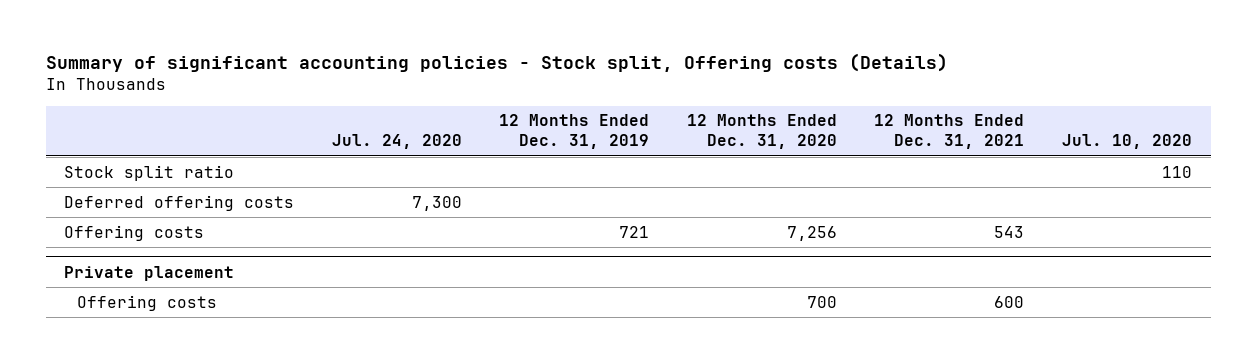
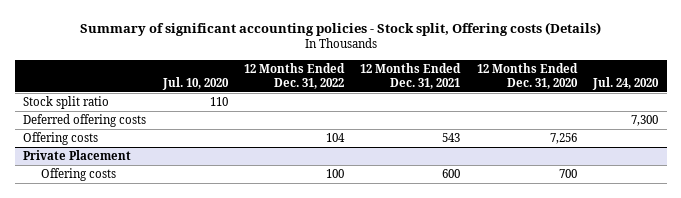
[499,114,650,150] 12 Months Ended Dec. 31, 2019 -> none
none -> [244,62,346,89] 12 Months Ended Dec. 31, 2022
[64,265,235,281] Private placement -> [23,150,132,161] Private Placement

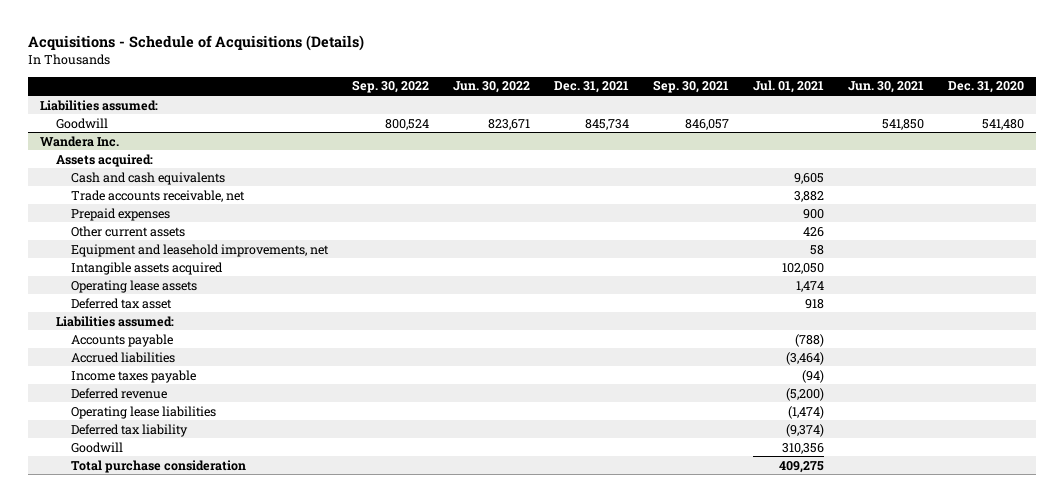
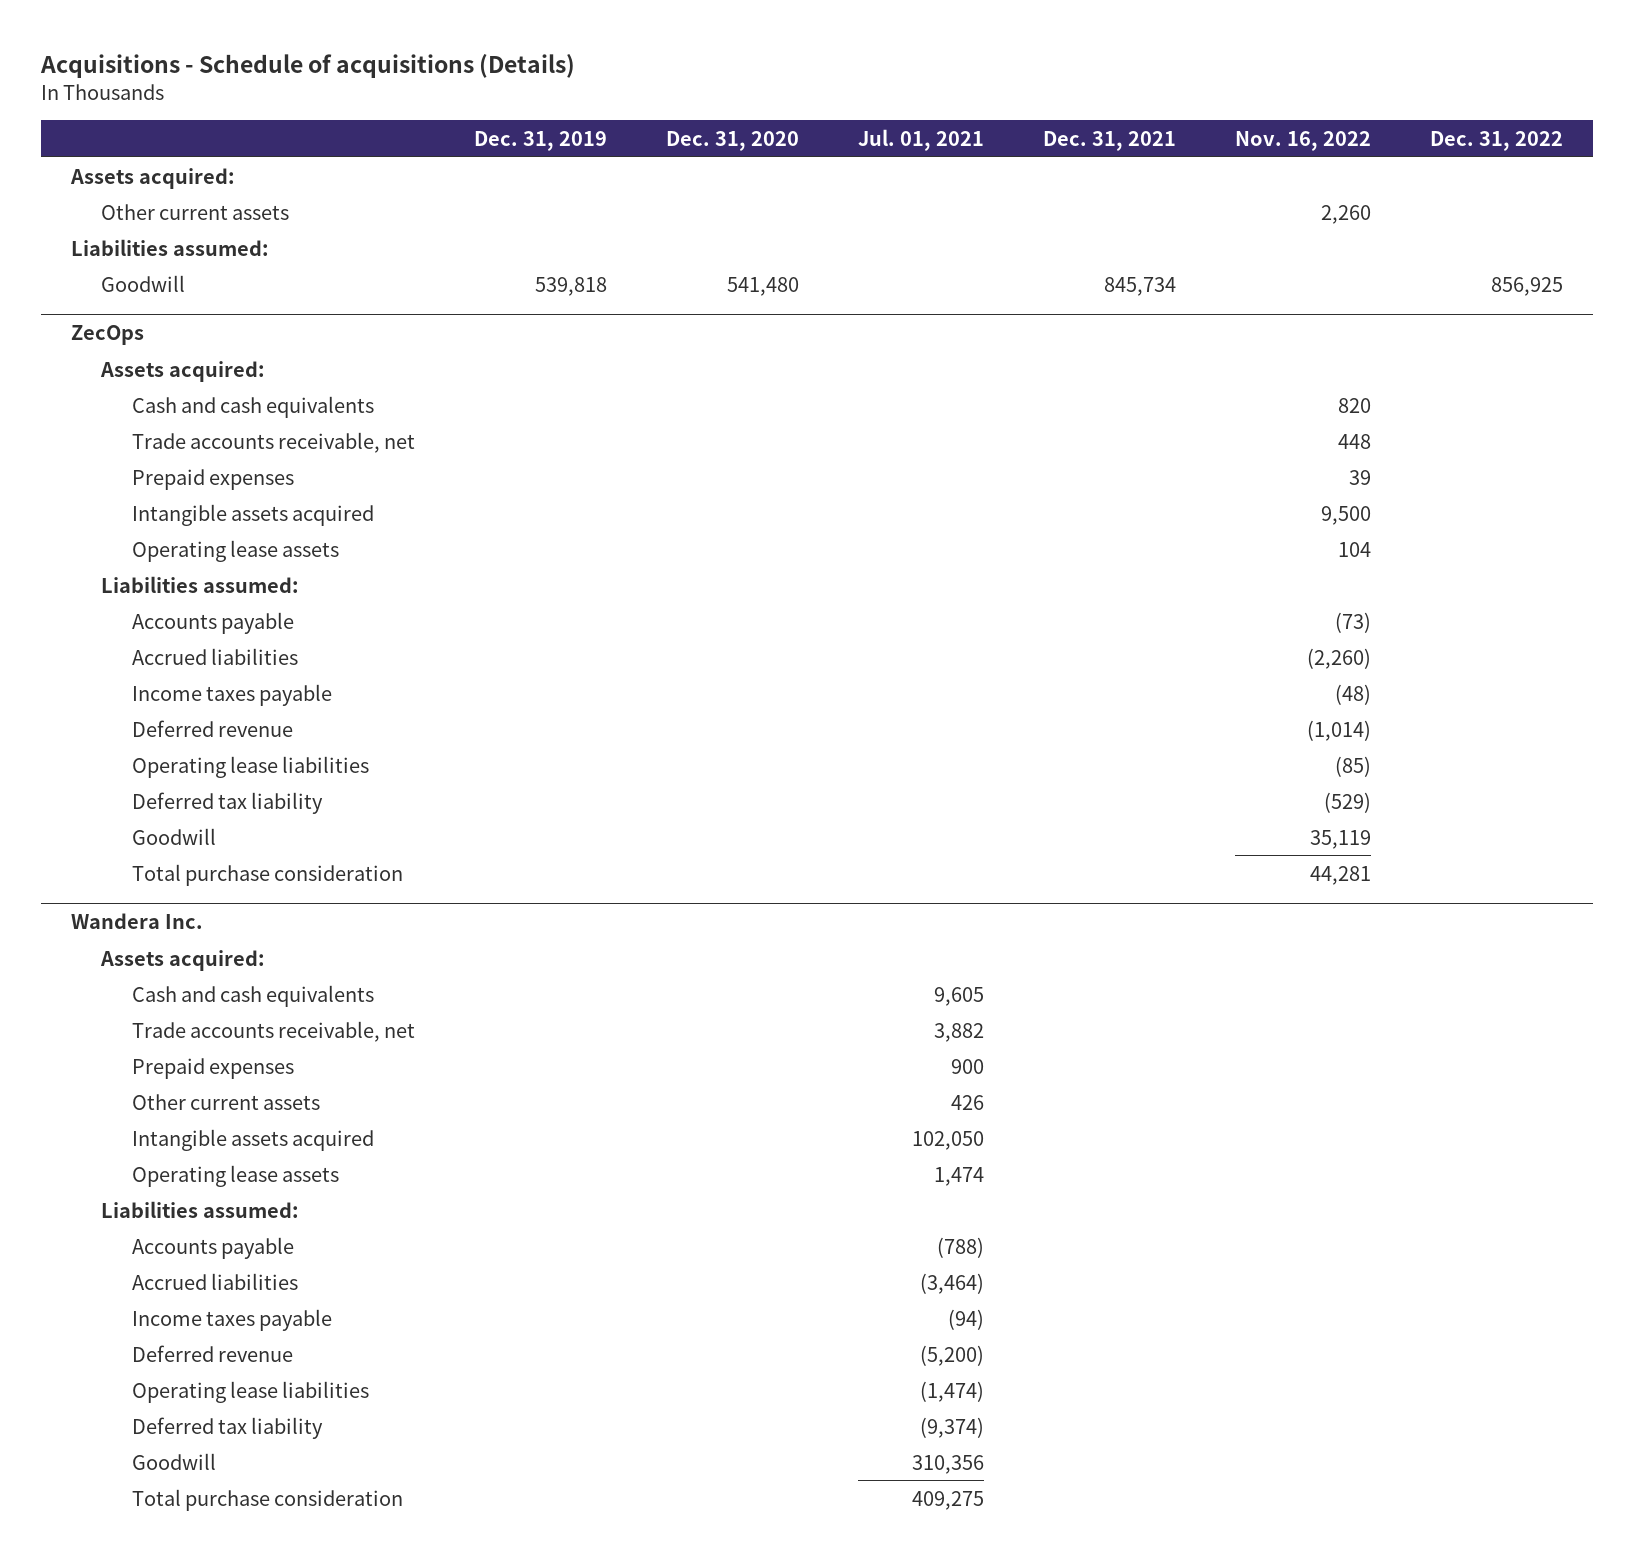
[27,35,364,52] Acquisitions - Schedule of Acquisitions (Details) -> [40,53,576,78] Acquisitions - Schedule of acquisitions (Details)
[352,80,430,94] Sep. 30, 2022 -> none
[453,81,531,94] Jun. 30, 2022 -> none
[653,80,730,94] Sep. 30, 2021 -> none
[848,81,925,94] Jun. 30, 2021 -> none
none -> [474,130,608,151] Dec. 31, 2019
none -> [1235,130,1372,151] Nov. 16, 2022
none -> [1430,130,1564,151] Dec. 31, 2022
none -> [69,167,235,189] Assets acquired:
none -> [101,203,290,220] Other current assets
none -> [70,325,144,346] ZecOps
none -> [100,360,266,382] Assets acquired:
none -> [131,395,374,418] Cash and cash equivalents
none -> [131,431,415,453] Trade accounts receivable, net
none -> [131,468,294,490] Prepaid expenses
none -> [131,503,374,526] Intangible assets acquired
none -> [131,539,339,562] Operating lease assets
none -> [101,575,300,593] Liabilities assumed:
none -> [131,611,294,634] Accounts payable
none -> [131,647,298,665] Accrued liabilities
none -> [131,683,332,706] Income taxes payable
none -> [131,719,293,737] Deferred revenue
none -> [131,755,369,778] Operating lease liabilities
none -> [131,791,323,814] Deferred tax liability
none -> [131,827,216,845] Goodwill
none -> [131,863,403,886] Total purchase consideration
[71,243,330,257] Equipment and leasehold improvements, net -> none
[71,297,173,309] Deferred tax asset -> none

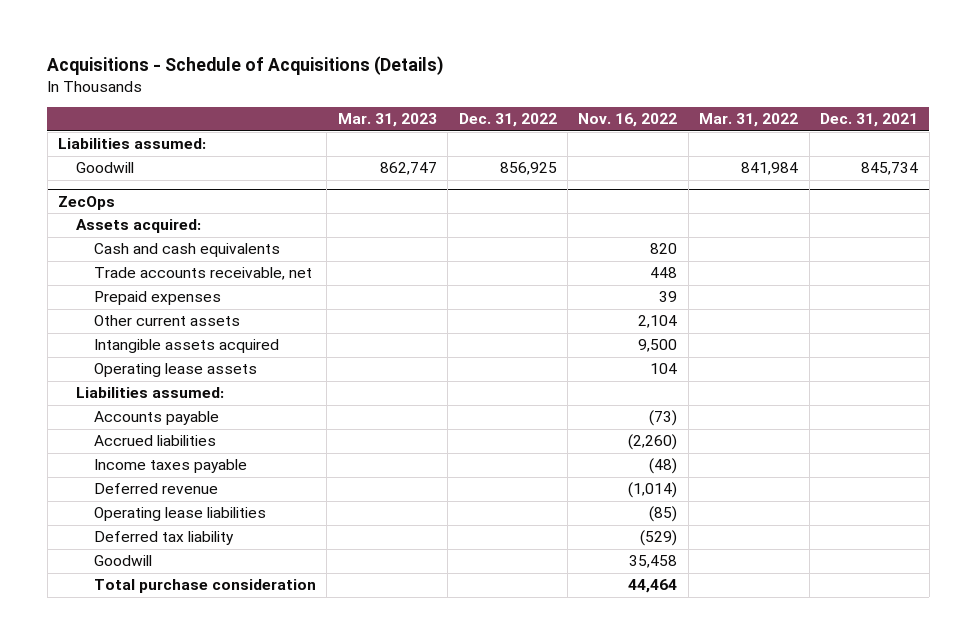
[40,53,576,78] Acquisitions - Schedule of acquisitions (Details) -> [47,55,445,75] Acquisitions - Schedule of Acquisitions (Details)
[474,130,608,151] Dec. 31, 2019 -> none
[666,130,800,151] Dec. 31, 2020 -> none
[858,128,985,151] Jul. 01, 2021 -> none
none -> [337,113,437,128] Mar. 31, 2023
none -> [699,113,799,128] Mar. 31, 2022
[69,167,235,189] Assets acquired: -> none
[101,203,290,220] Other current assets -> none
none -> [93,315,240,327] Other current assets
[70,913,203,930] Wandera Inc. -> none
[100,949,266,971] Assets acquired: -> none
[131,984,374,1007] Cash and cash equivalents -> none
[131,1020,415,1042] Trade accounts receivable, net -> none
[131,1057,294,1079] Prepaid expenses -> none
[131,1093,320,1110] Other current assets -> none
[131,1128,374,1151] Intangible assets acquired -> none
[131,1164,339,1187] Operating lease assets -> none
[101,1200,300,1218] Liabilities assumed: -> none
[131,1236,294,1259] Accounts payable -> none
[131,1272,298,1290] Accrued liabilities -> none
[131,1308,332,1331] Income taxes payable -> none
[131,1344,293,1362] Deferred revenue -> none
[131,1380,369,1403] Operating lease liabilities -> none
[131,1416,323,1439] Deferred tax liability -> none
[131,1452,216,1470] Goodwill -> none
[131,1488,403,1511] Total purchase consideration -> none
[1310,829,1372,849] 35,119 -> [629,555,678,569] 35,458
[1310,865,1372,885] 44,281 -> [628,579,678,594] 44,464

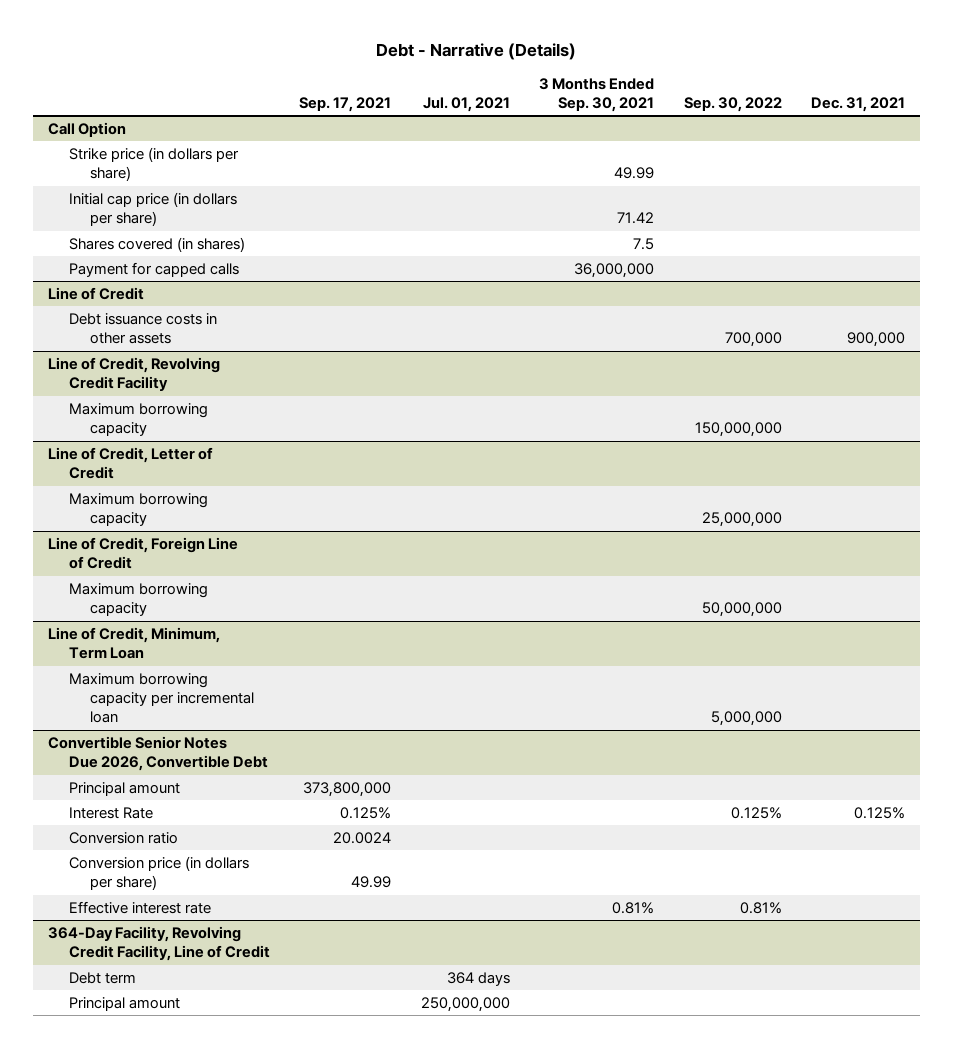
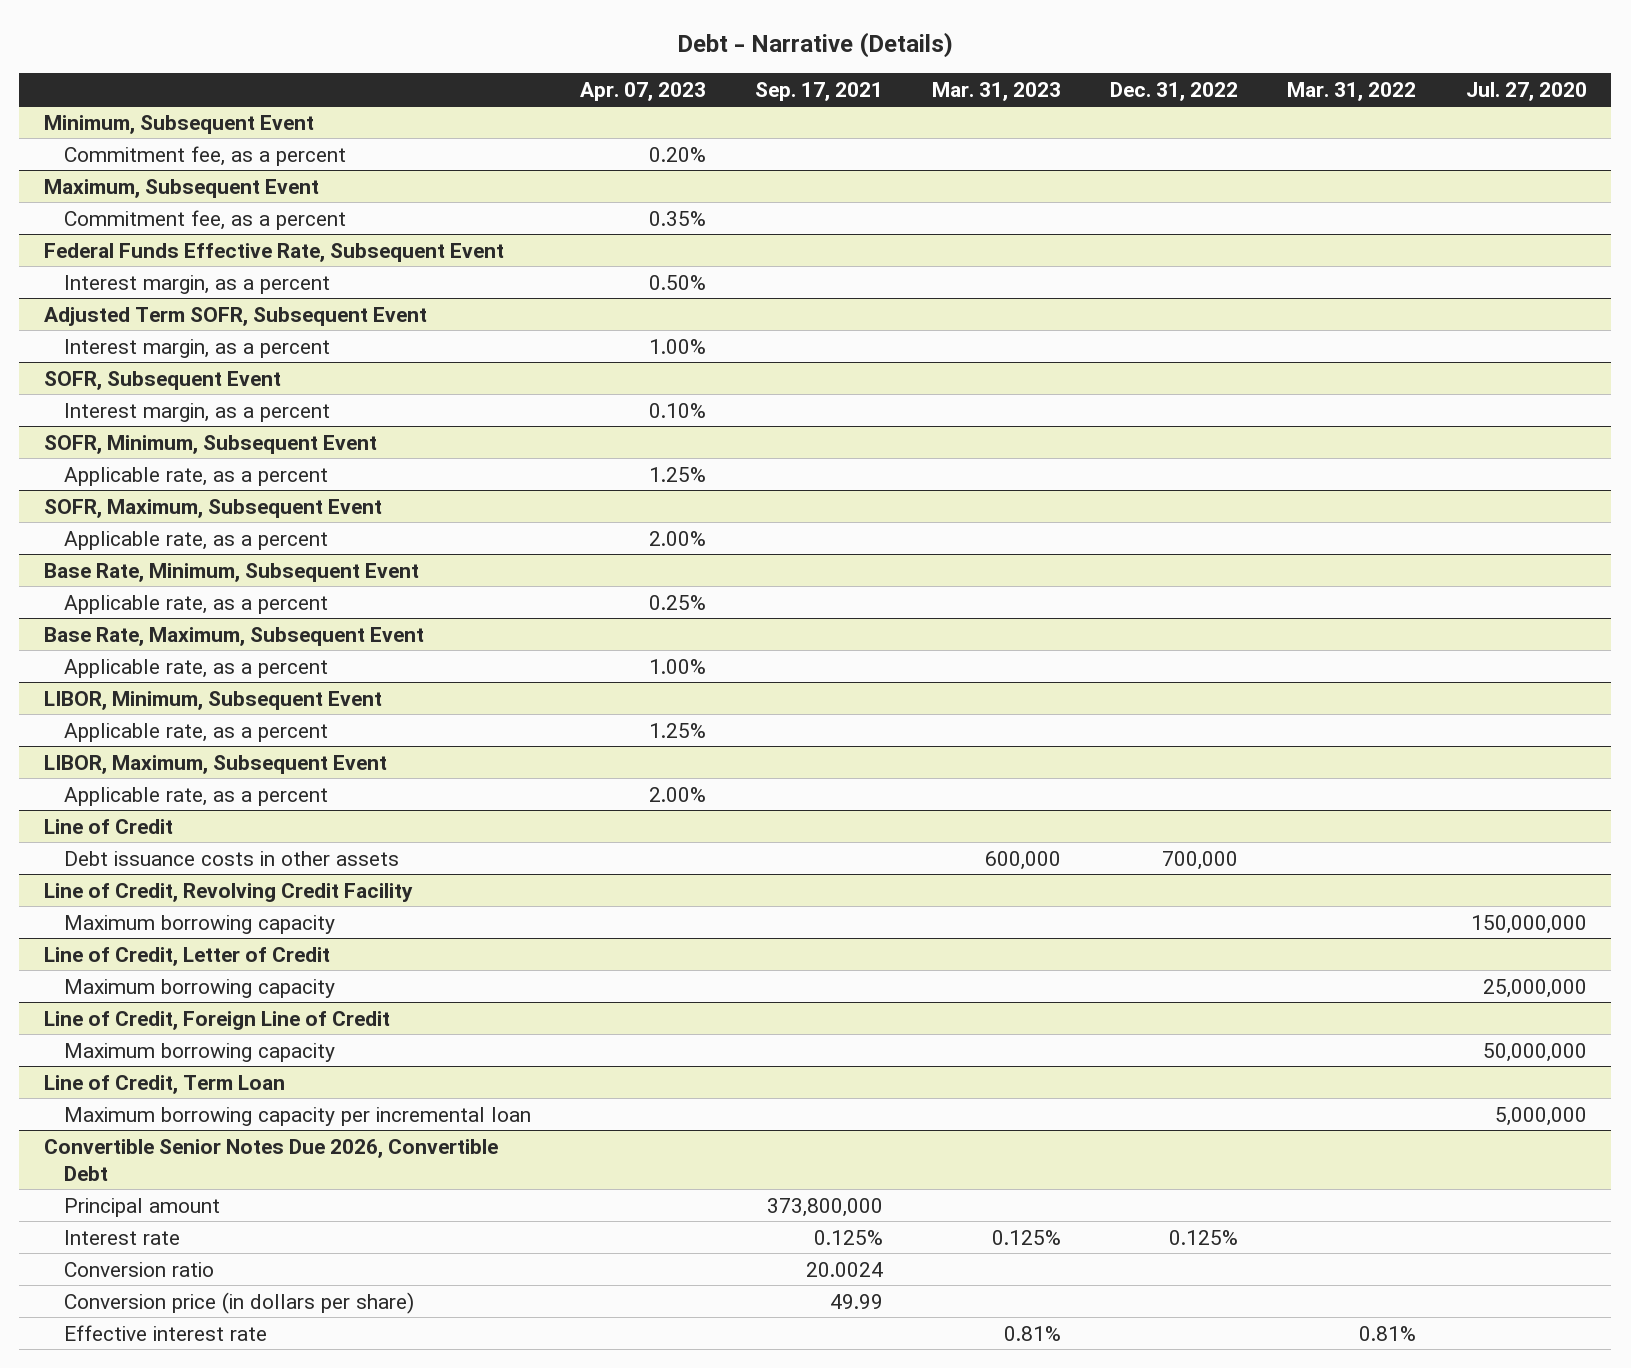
[422,96,510,112] Jul. 01, 2021 -> none
[539,77,655,112] 3 Months Ended Sep. 30, 2021 -> none
[683,96,782,112] Sep. 30, 2022 -> none
[811,96,906,112] Dec. 31, 2021 -> none
none -> [579,81,706,101] Apr. 07, 2023
none -> [932,81,1062,101] Mar. 31, 2023
none -> [1110,81,1239,101] Dec. 31, 2022
none -> [1287,81,1417,101] Mar. 31, 2022
none -> [1465,81,1587,101] Jul. 27, 2020
[47,121,126,137] Call Option -> none
[68,146,239,182] Strike price (in dollars per share) -> none
[68,191,237,227] Initial cap price (in dollars per share) -> none
[68,236,245,252] Shares covered (in shares) -> none
[68,261,239,277] Payment for capped calls -> none
none -> [43,114,314,134] Minimum, Subsequent Event
none -> [63,145,346,166] Commitment fee, as a percent
none -> [43,178,319,198] Maximum, Subsequent Event
none -> [63,209,346,230] Commitment fee, as a percent
none -> [43,242,504,262] Federal Funds Effective Rate, Subsequent Event
none -> [63,274,330,294] Interest margin, as a percent
none -> [43,306,427,326] Adjusted Term SOFR, Subsequent Event
none -> [63,338,330,358] Interest margin, as a percent
none -> [43,370,281,390] SOFR, Subsequent Event
none -> [63,402,330,422] Interest margin, as a percent
none -> [43,434,377,454] SOFR, Minimum, Subsequent Event
none -> [63,466,328,486] Applicable rate, as a percent
none -> [43,498,382,518] SOFR, Maximum, Subsequent Event
none -> [63,530,328,550] Applicable rate, as a percent
none -> [43,562,419,582] Base Rate, Minimum, Subsequent Event
none -> [63,594,328,614] Applicable rate, as a percent
none -> [43,626,424,646] Base Rate, Maximum, Subsequent Event
none -> [63,658,328,678] Applicable rate, as a percent
none -> [43,690,382,710] LIBOR, Minimum, Subsequent Event
none -> [63,722,328,742] Applicable rate, as a percent
none -> [43,754,387,774] LIBOR, Maximum, Subsequent Event
none -> [63,786,328,806] Applicable rate, as a percent
[47,626,220,660] Line of Credit, Minimum, Term Loan -> [43,1074,285,1094] Line of Credit, Term Loan
[68,806,153,819] Interest Rate -> [63,1229,180,1245] Interest rate
[47,925,270,962] 364-Day Facility, Revolving Credit Facility, Line of Credit -> none
[68,971,136,984] Debt term -> none
[68,996,180,1011] Principal amount -> none

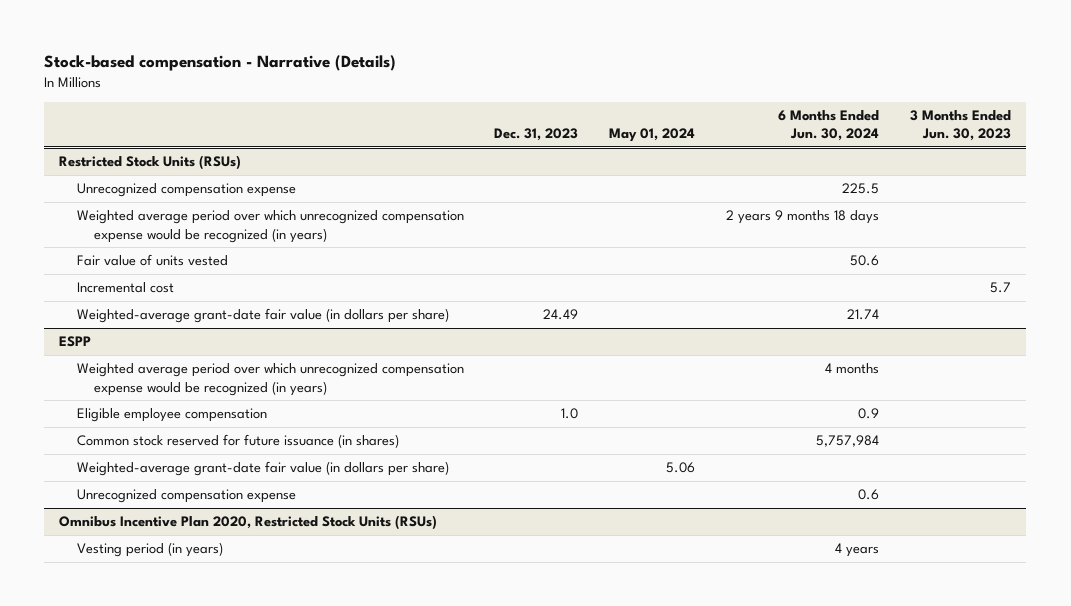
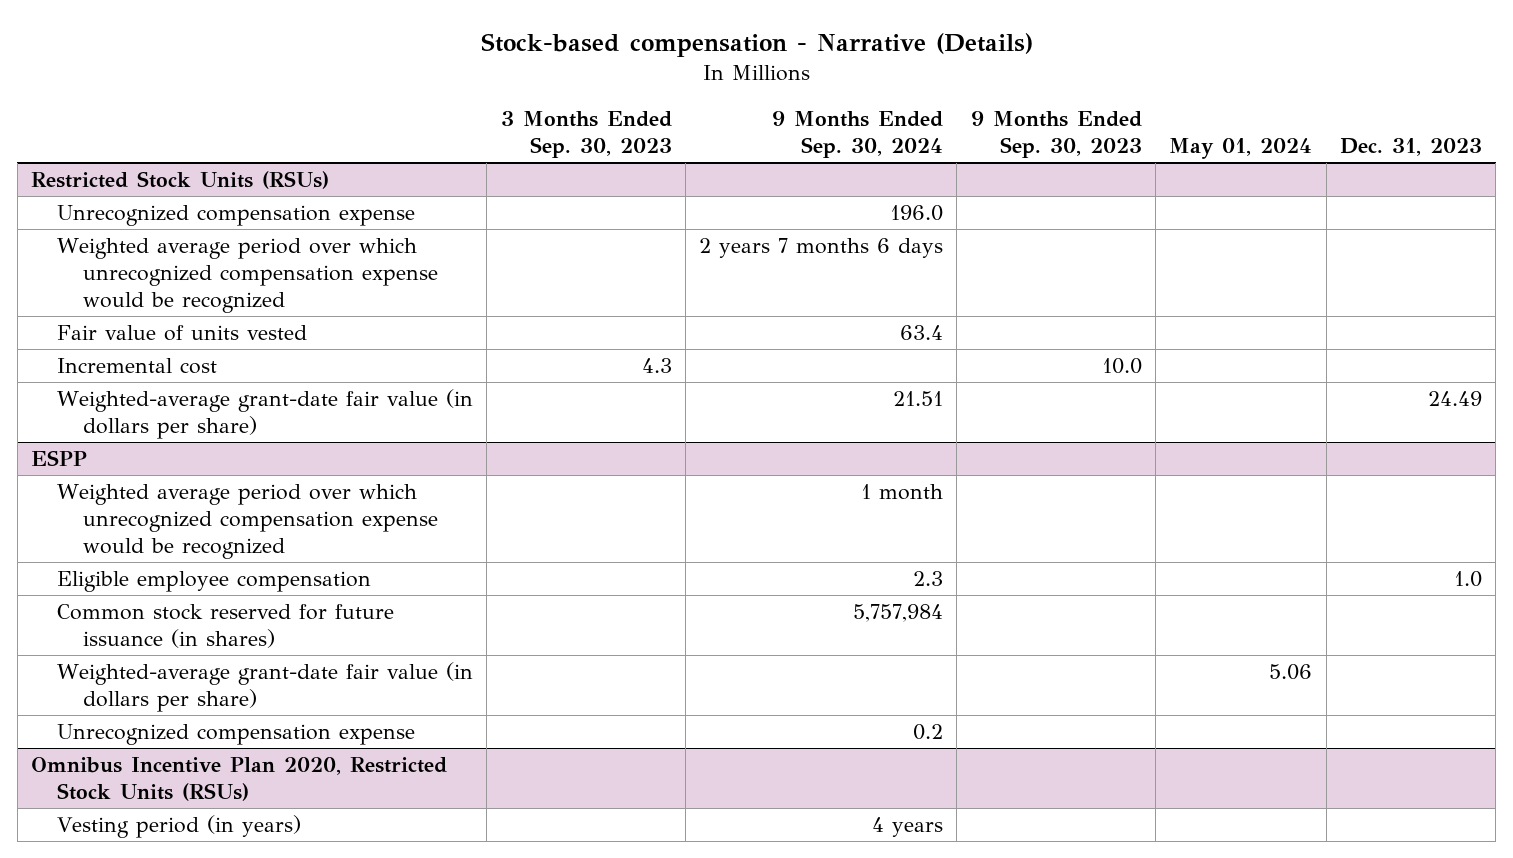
[778,109,880,142] 6 Months Ended Jun. 30, 2024 -> none
[910,109,1012,142] 3 Months Ended Jun. 30, 2023 -> none
none -> [500,111,672,159] 3 Months Ended Sep. 30, 2023
none -> [772,111,944,159] 9 Months Ended Sep. 30, 2024
none -> [970,111,1142,159] 9 Months Ended Sep. 30, 2023
[76,210,464,243] Weighted average period over which unrecognized compensation expense would be recognized (in years) -> [57,238,439,314] Weighted average period over which unrecognized compensation expense would be recognized
[76,363,464,396] Weighted average period over which unrecognized compensation expense would be recognized (in years) -> [57,484,439,560] Weighted average period over which unrecognized compensation expense would be recognized

